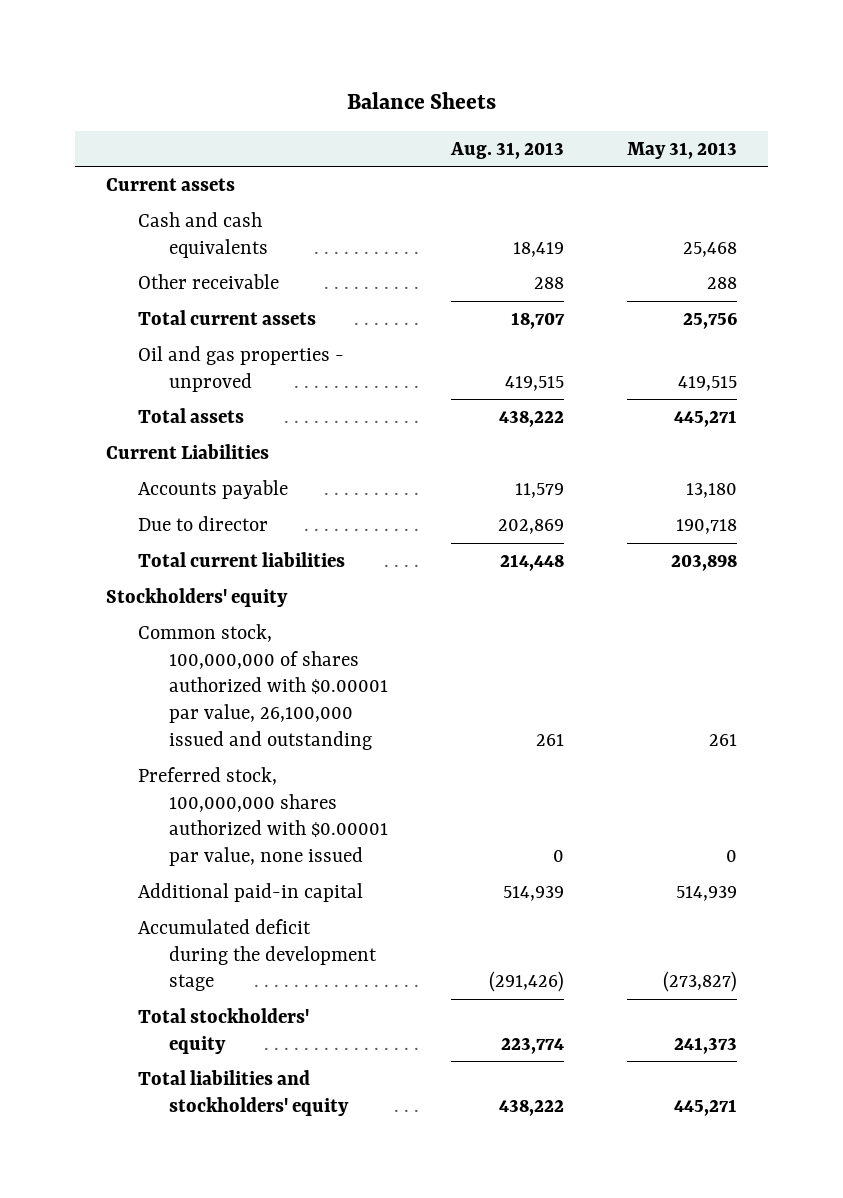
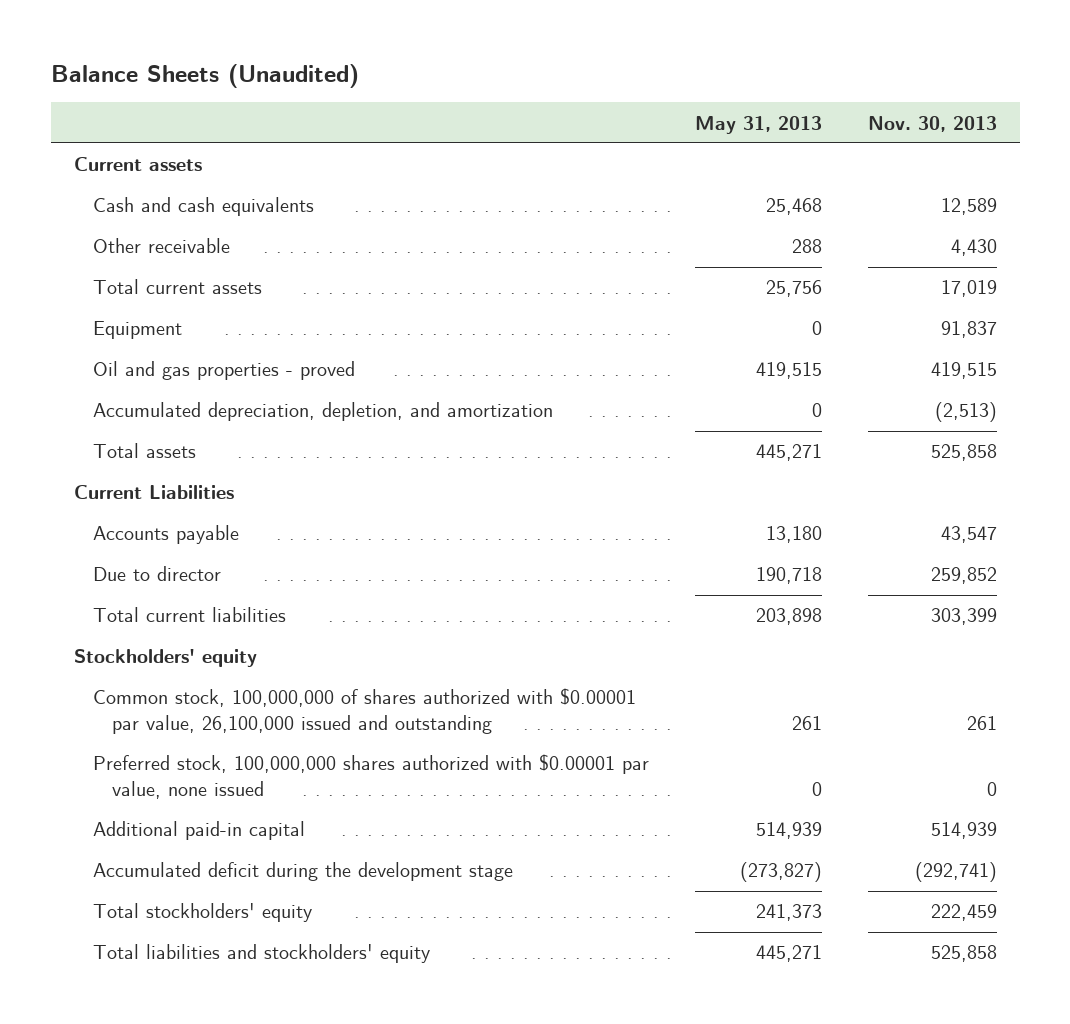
[346,91,496,109] Balance Sheets -> [50,63,359,88] Balance Sheets (Unaudited)
[449,141,564,159] Aug. 31, 2013 -> none
none -> [867,115,997,132] Nov. 30, 2013
none -> [92,321,182,340] Equipment
[137,346,344,392] Oil and gas properties - unproved -> [92,361,355,381] Oil and gas properties - proved
none -> [92,402,553,422] Accumulated depreciation, depletion, and amortization

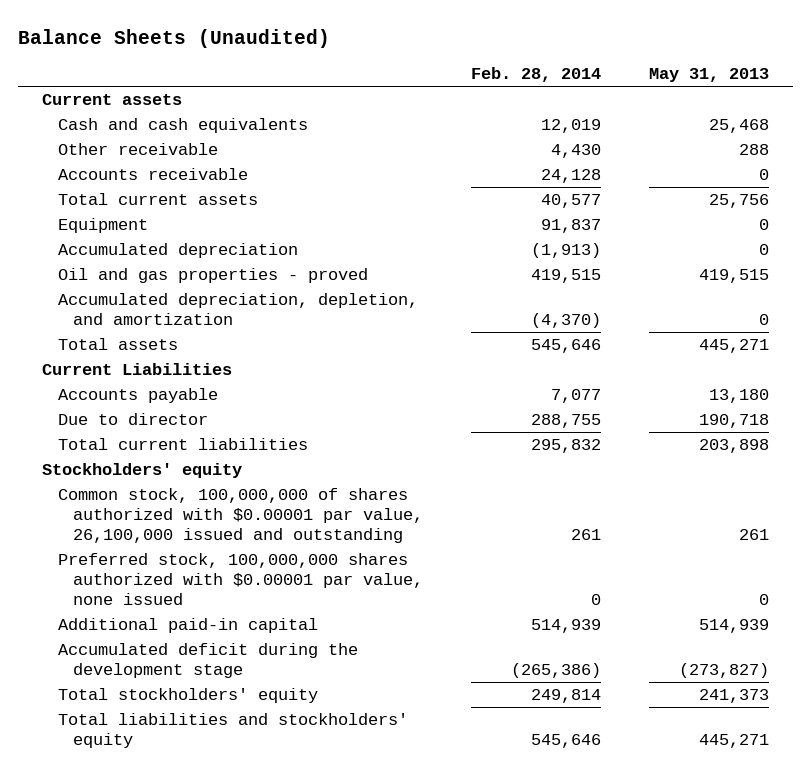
[867,115,997,132] Nov. 30, 2013 -> none
none -> [471,67,602,83] Feb. 28, 2014
none -> [57,168,248,181] Accounts receivable
none -> [57,243,298,259] Accumulated depreciation

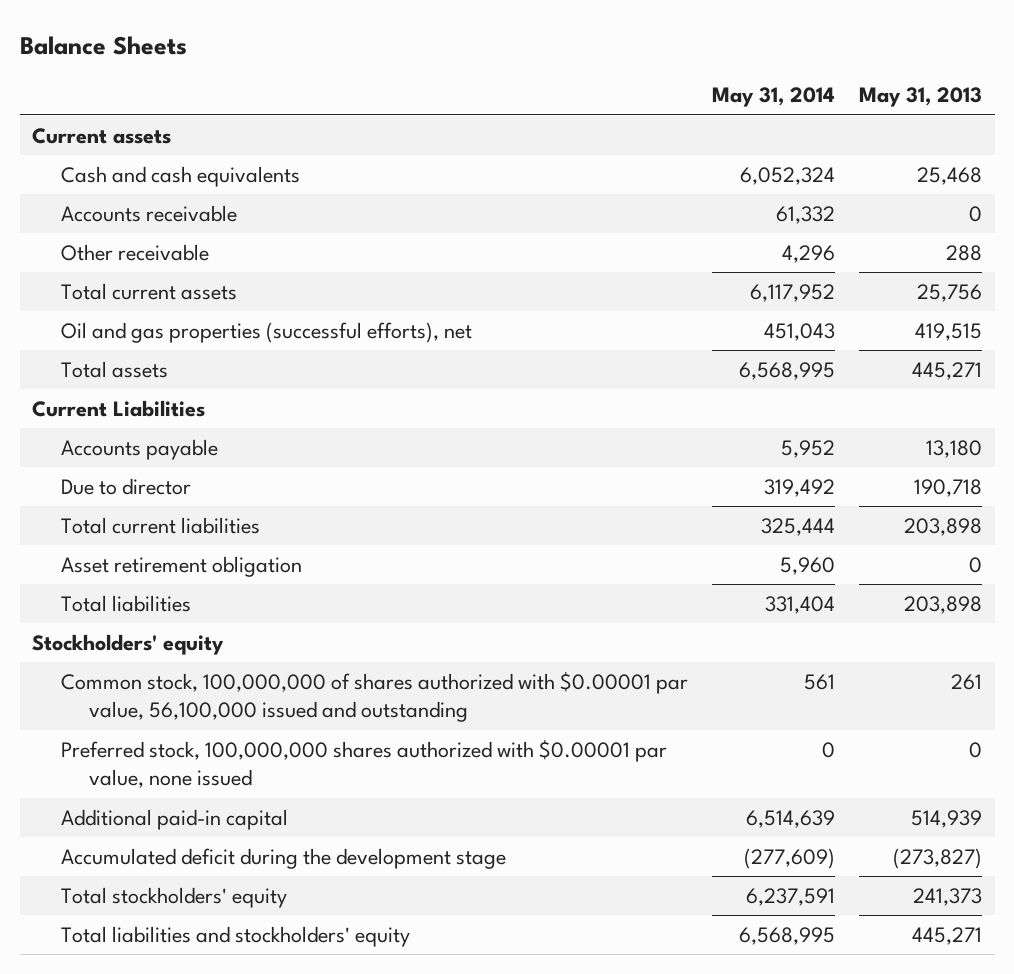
[18,29,331,49] Balance Sheets (Unaudited) -> [19,35,187,55] Balance Sheets
[471,67,602,83] Feb. 28, 2014 -> none
none -> [711,87,835,108] May 31, 2014
[57,143,218,156] Other receivable -> [60,243,209,261] Other receivable
[57,218,148,234] Equipment -> none
[57,243,298,259] Accumulated depreciation -> none
[57,293,418,325] Accumulated depreciation, depletion, and amortization -> none
[57,268,368,284] Oil and gas properties - proved -> [60,321,472,343] Oil and gas properties (successful efforts), net
none -> [60,555,302,577] Asset retirement obligation
none -> [60,594,191,612] Total liabilities
[57,488,424,543] Common stock, 100,000,000 of shares authorized with $0.00001 par value, 26,100,000 issued and outstanding -> [60,671,688,723] Common stock, 100,000,000 of shares authorized with $0.00001 par value, 56,100,000 issued and outstanding

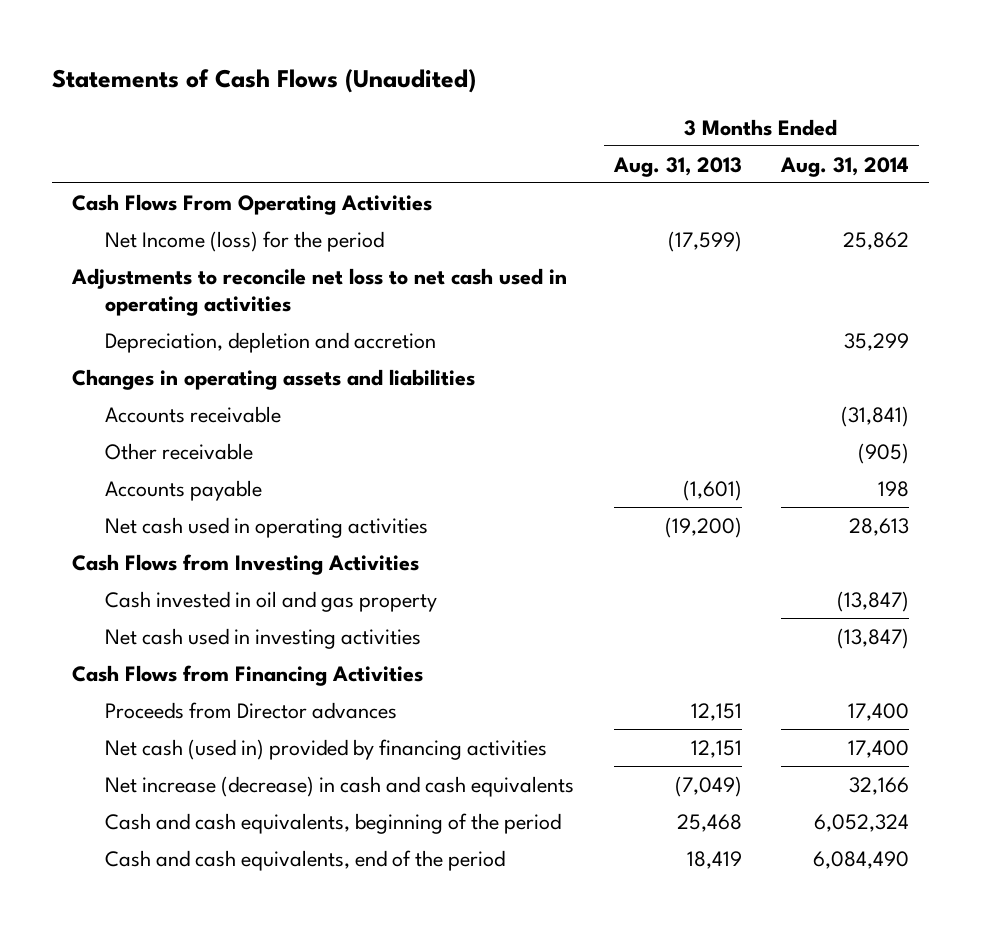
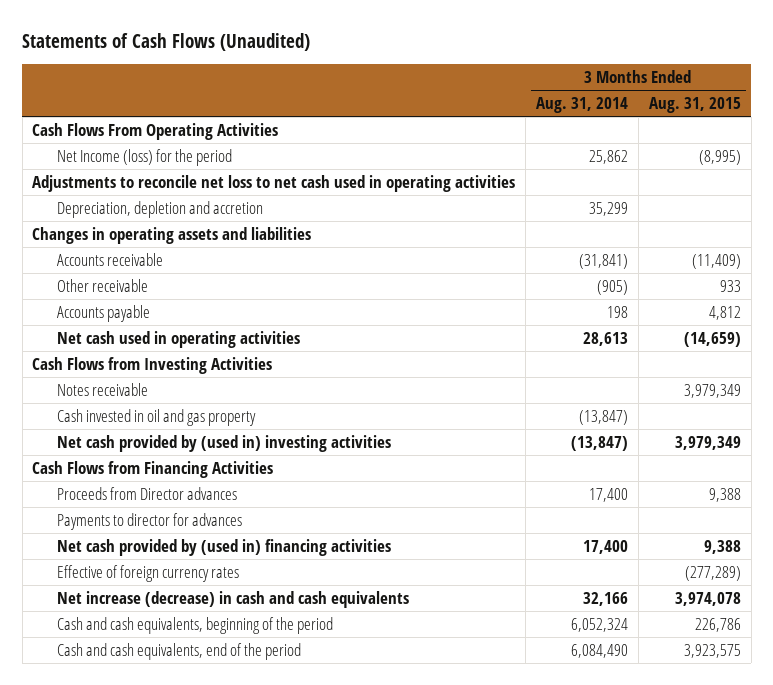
[612,156,742,177] Aug. 31, 2013 -> none
none -> [648,96,741,113] Aug. 31, 2015
none -> [57,382,149,396] Notes receivable
[105,627,422,649] Net cash used in investing activities -> [57,434,392,452] Net cash provided by (used in) investing activities
none -> [57,512,243,530] Payments to director for advances
[105,738,548,760] Net cash (used in) provided by financing activities -> [57,538,392,556] Net cash provided by (used in) financing activities
none -> [57,564,240,582] Effective of foreign currency rates

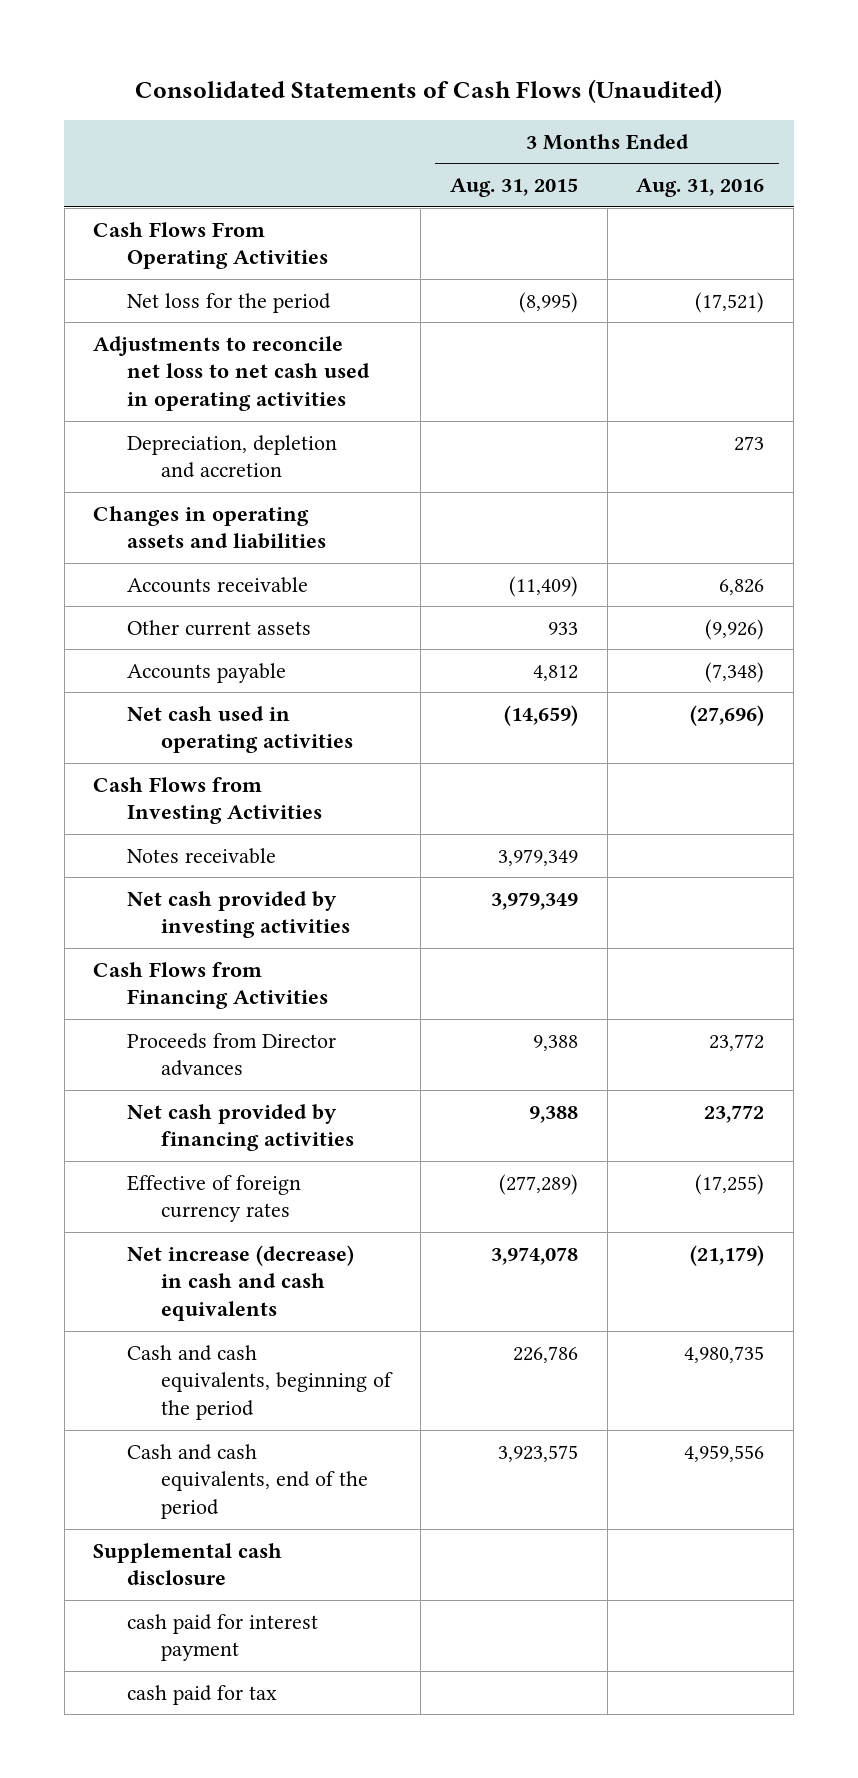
[22,32,311,51] Statements of Cash Flows (Unaudited) -> [134,79,722,104] Consolidated Statements of Cash Flows (Unaudited)
[536,96,629,113] Aug. 31, 2014 -> none
none -> [636,178,765,198] Aug. 31, 2016
[57,148,233,166] Net Income (loss) for the period -> [127,292,332,313] Net loss for the period
[57,278,149,292] Other receivable -> [127,619,312,636] Other current assets
[57,408,257,426] Cash invested in oil and gas property -> none
[57,434,392,452] Net cash provided by (used in) investing activities -> [127,890,351,939] Net cash provided by investing activities
[57,512,243,530] Payments to director for advances -> none
[57,538,392,556] Net cash provided by (used in) financing activities -> [127,1103,355,1152] Net cash provided by financing activities
none -> [93,1542,283,1586] Supplemental cash disclosure
none -> [127,1613,319,1662] cash paid for interest payment
none -> [127,1684,278,1705] cash paid for tax

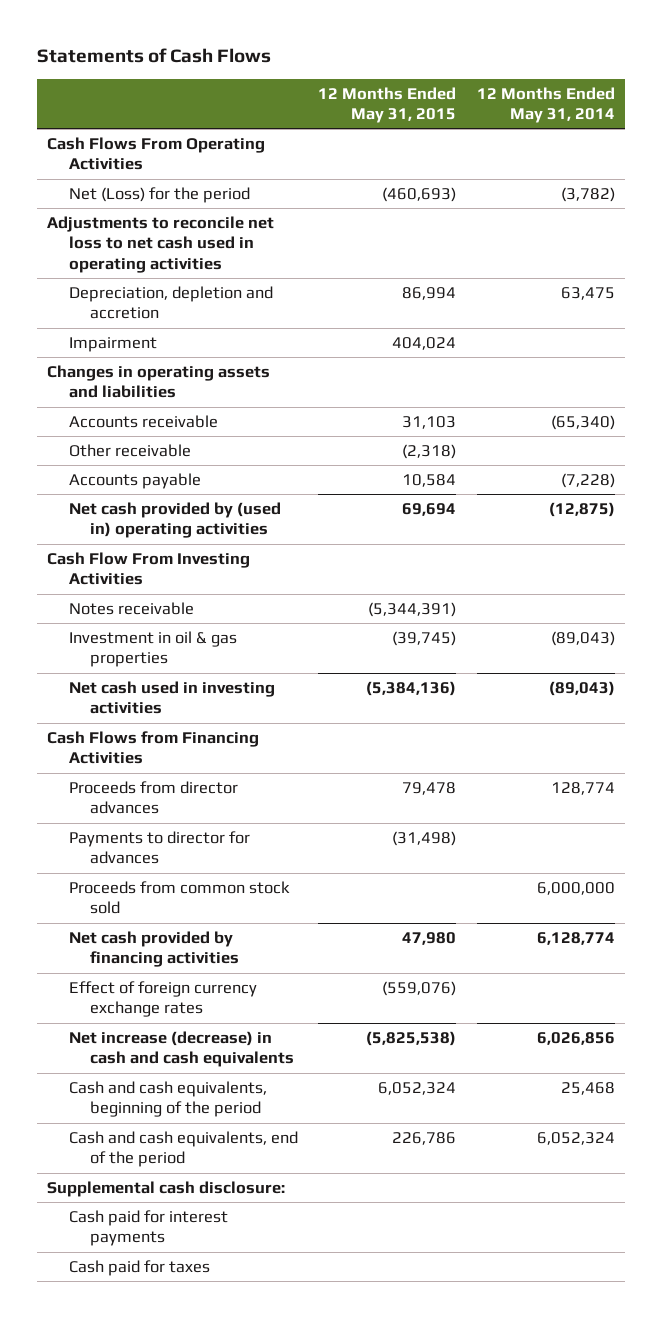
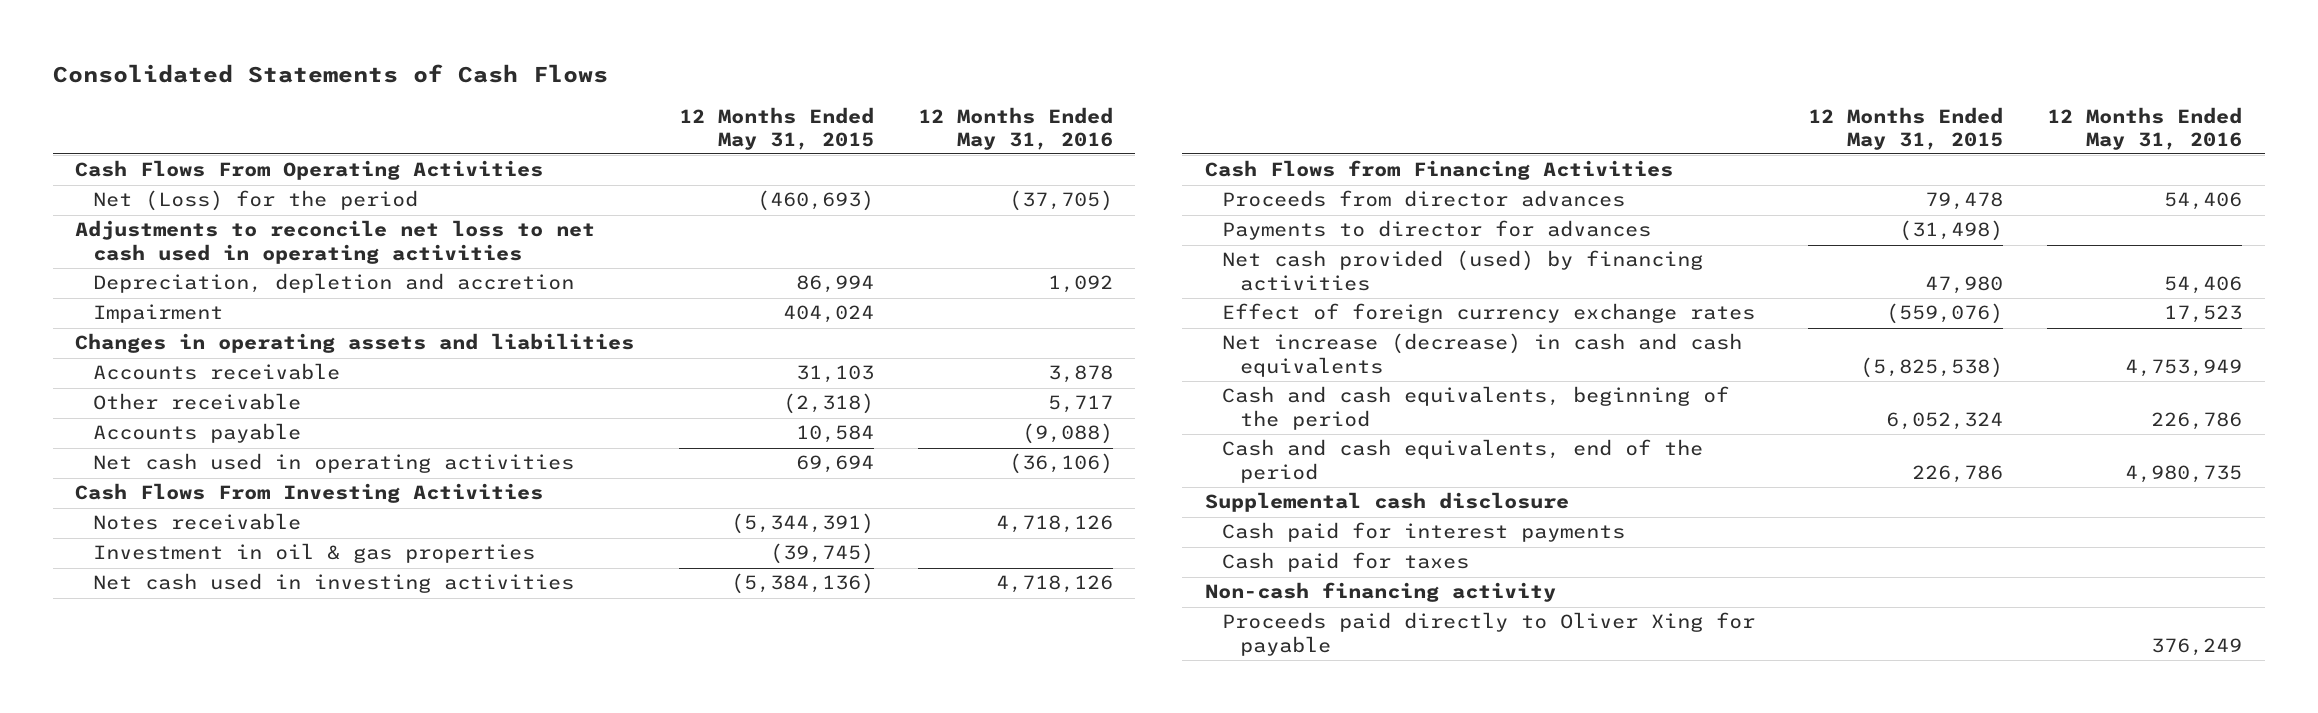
[37,48,272,64] Statements of Cash Flows -> [53,64,609,84] Consolidated Statements of Cash Flows
[476,86,615,123] 12 Months Ended May 31, 2014 -> none
none -> [918,106,1114,150] 12 Months Ended May 31, 2016
[68,501,281,539] Net cash provided by (used in) operating activities -> [93,453,575,474] Net cash used in operating activities
[47,551,251,586] Cash Flow From Investing Activities -> [75,483,544,504] Cash Flows From Investing Activities
[68,880,290,915] Proceeds from common stock sold -> none
[68,930,240,968] Net cash provided by financing activities -> [1222,250,1704,291] Net cash provided (used) by financing activities
[47,1180,286,1197] Supplemental cash disclosure: -> [1204,492,1569,513] Supplemental cash disclosure
none -> [1204,582,1556,603] Non-cash financing activity
none -> [1222,612,1756,656] Proceeds paid directly to Oliver Xing for payable

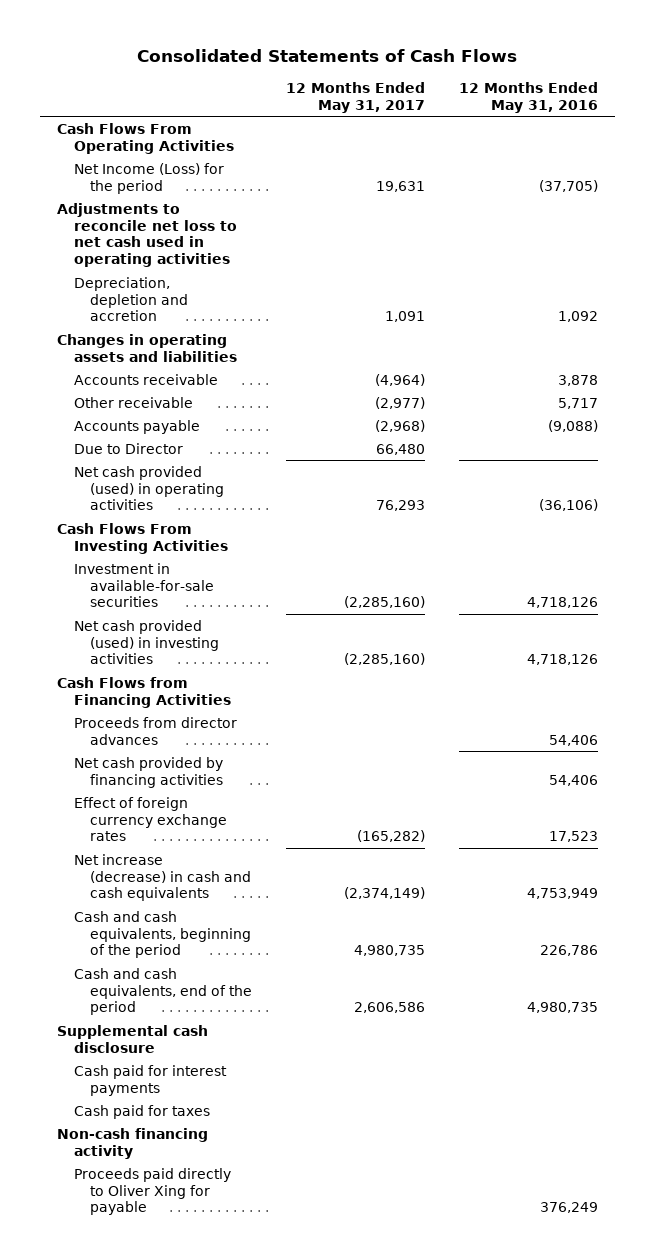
[678,106,874,150] 12 Months Ended May 31, 2015 -> none
none -> [286,82,426,113] 12 Months Ended May 31, 2017
[93,190,419,212] Net (Loss) for the period -> [73,162,224,194] Net Income (Loss) for the period
[93,304,224,324] Impairment -> none
none -> [73,442,183,454] Due to Director
[93,453,575,474] Net cash used in operating activities -> [73,465,225,511] Net cash provided (used) in operating activities
[93,543,536,564] Investment in oil & gas properties -> none
[93,513,302,531] Notes receivable -> [73,562,215,608] Investment in available-for-sale securities
[93,573,575,594] Net cash used in investing activities -> [73,619,220,665] Net cash provided (used) in investing activities
[1222,220,1652,241] Payments to director for advances -> none
[1222,250,1704,291] Net cash provided (used) by financing activities -> [73,756,224,788] Net cash provided by financing activities

